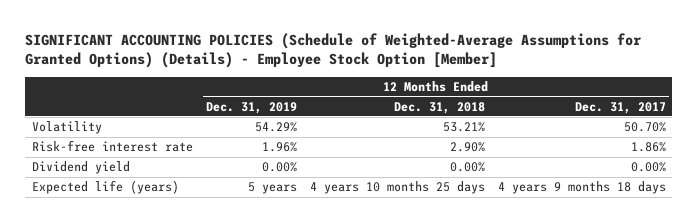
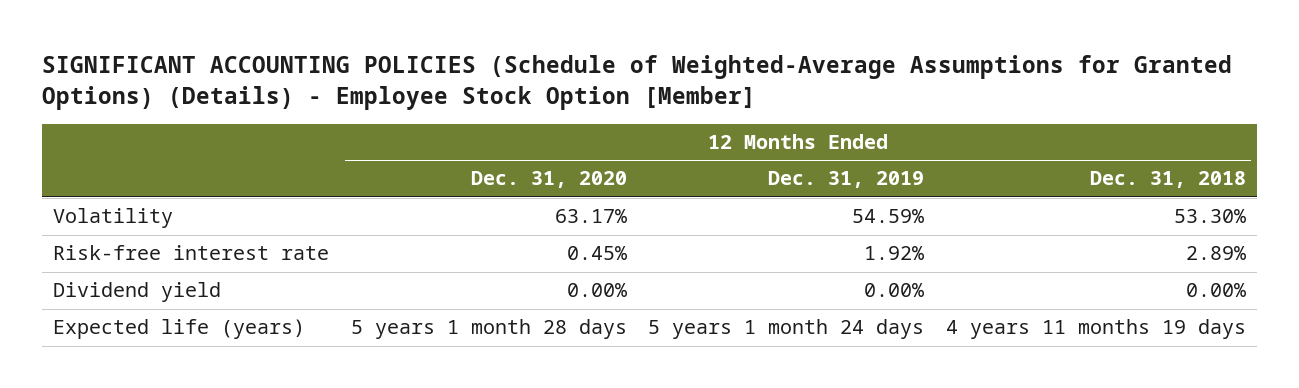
[574,101,666,114] Dec. 31, 2017 -> none
none -> [470,171,627,189] Dec. 31, 2020
[254,122,297,133] 54.29% -> [852,209,925,224] 54.59%
[442,122,485,133] 53.21% -> [1173,209,1246,224] 53.30%
[261,142,297,153] 1.96% -> [864,246,925,261] 1.92%
[449,142,485,153] 2.90% -> [1185,246,1246,261] 2.89%
[247,182,297,195] 5 years -> [648,319,925,340] 5 years 1 month 24 days
[309,181,485,195] 4 years 10 months 25 days -> [945,319,1246,340] 4 years 11 months 19 days

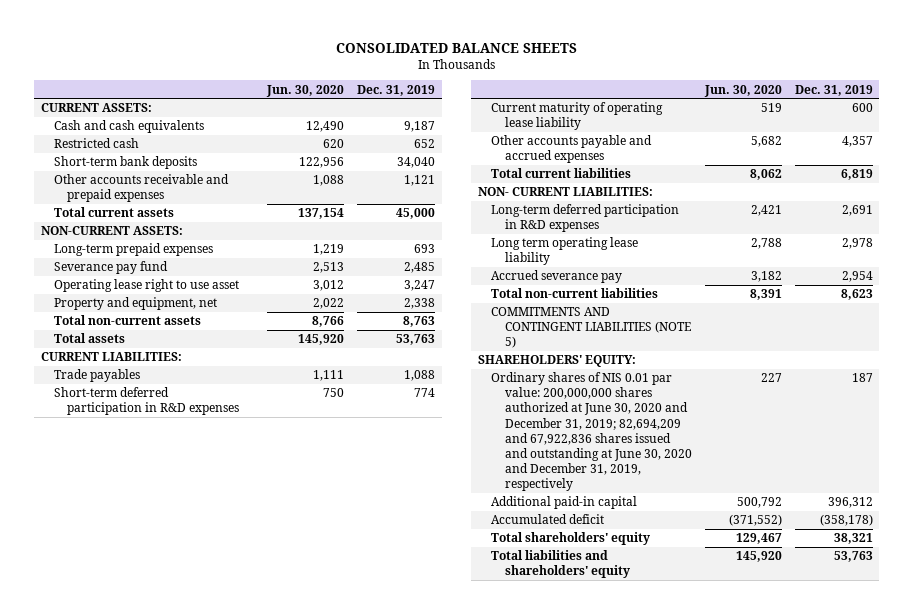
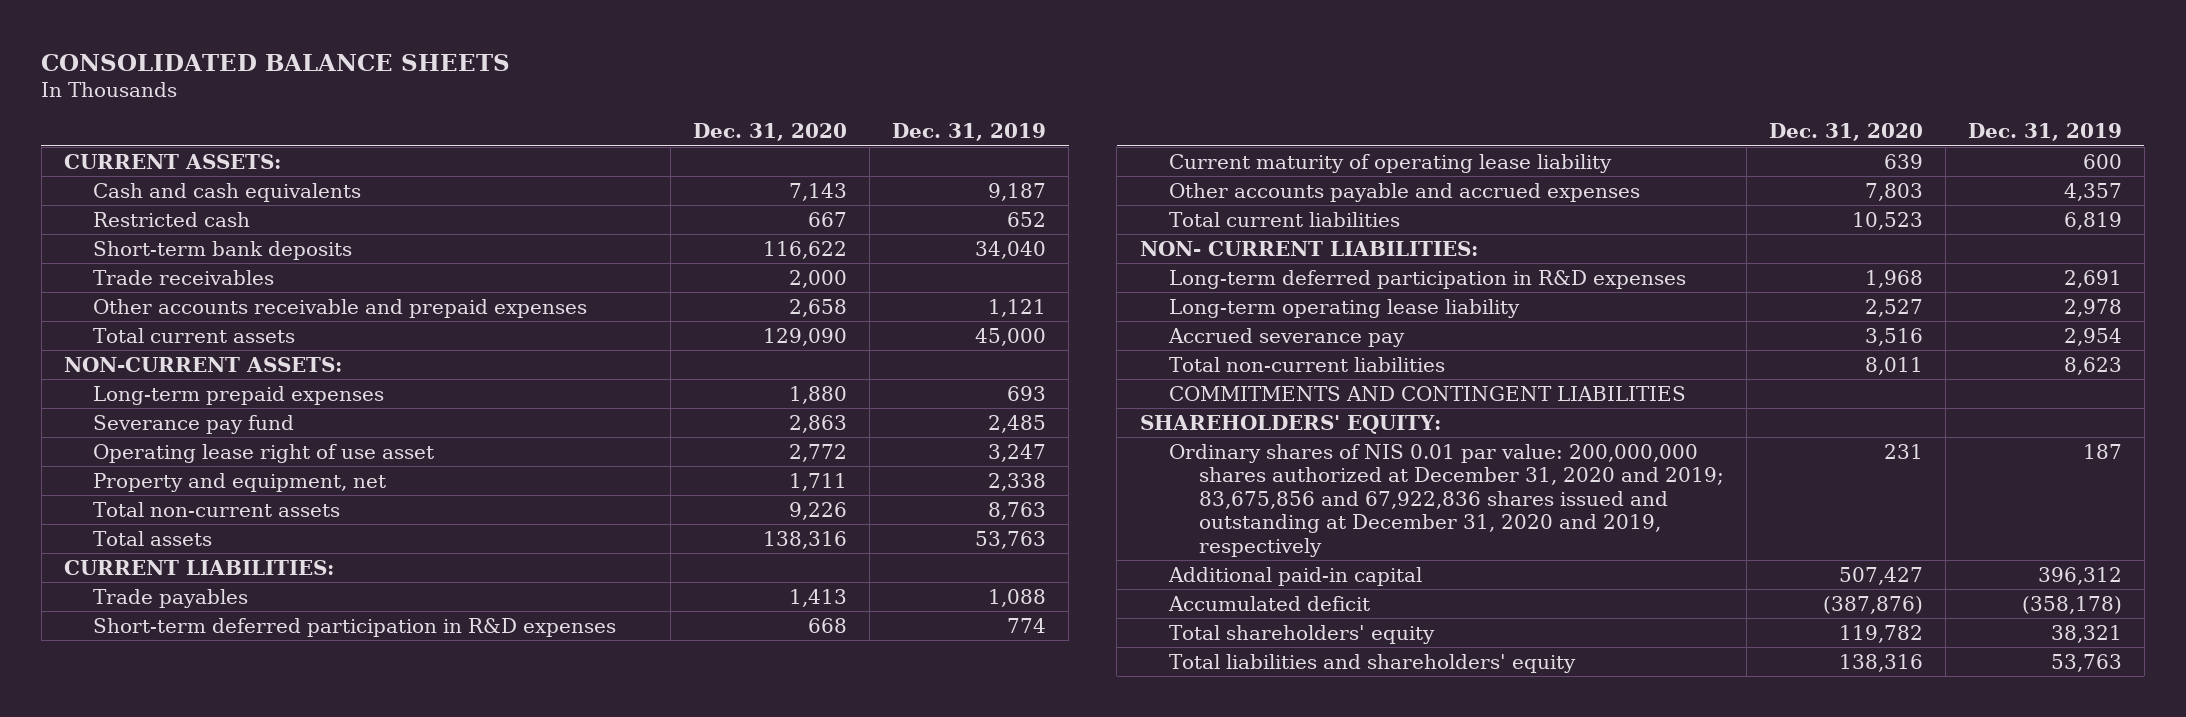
[266,84,345,97] Jun. 30, 2020 -> none
none -> [692,123,847,142] Dec. 31, 2020
none -> [93,269,275,285] Trade receivables
[54,279,240,293] Operating lease right to use asset -> [93,443,435,463] Operating lease right of use asset
[491,237,639,266] Long term operating lease liability -> [1169,298,1521,318] Long-term operating lease liability
[491,307,691,349] COMMITMENTS AND CONTINGENT LIABILITIES (NOTE 5) -> [1169,385,1687,401] COMMITMENTS AND CONTINGENT LIABILITIES
[491,372,692,491] Ordinary shares of NIS 0.01 par value: 200,000,000 shares authorized at June 30, 2020 and December 31, 2019; 82,694,209 and 67,922,836 shares issued and outstanding at June 30, 2020 and December 31, 2019, respectively -> [1169,443,1724,557] Ordinary shares of NIS 0.01 par value: 200,000,000 shares authorized at December 31, 2020 and 2019; 83,675,856 and 67,922,836 shares issued and outstanding at December 31, 2020 and 2019, respectively

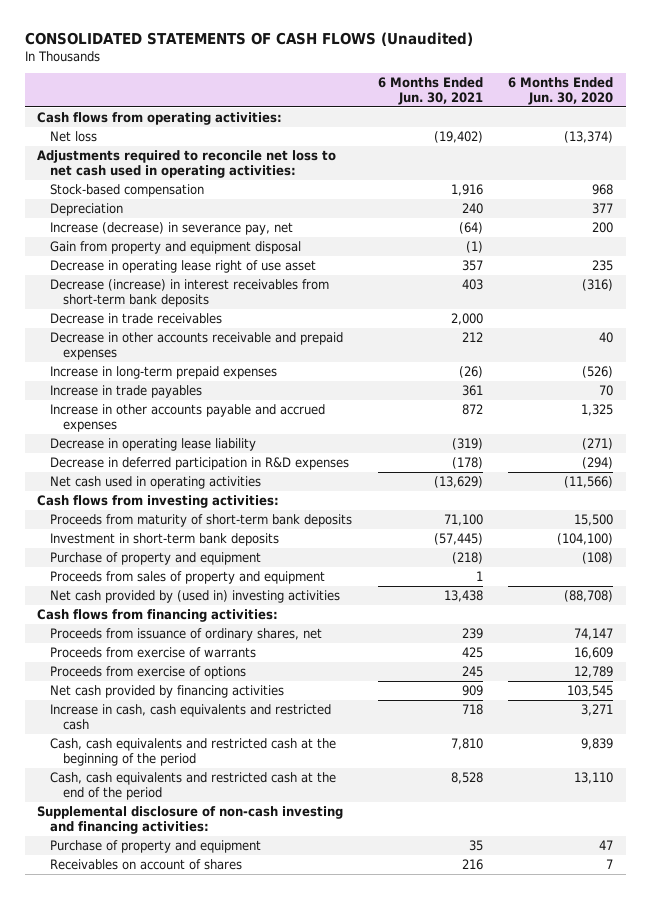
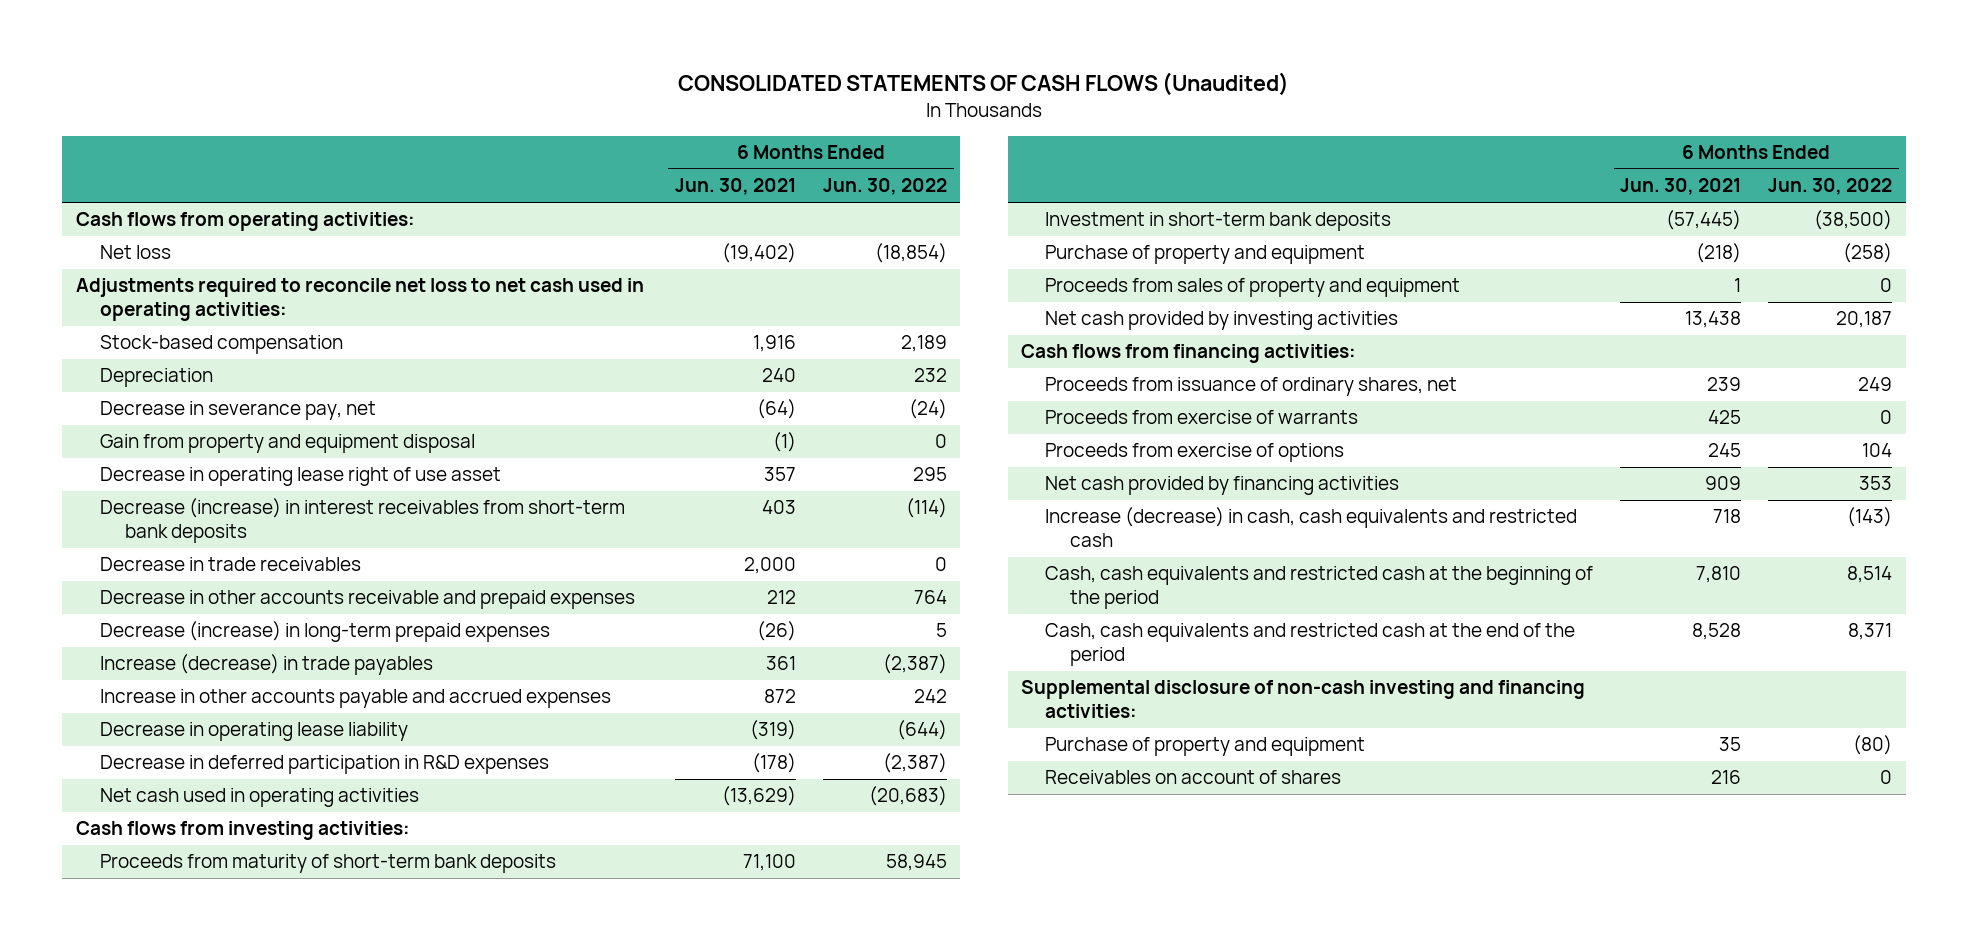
[508,77,614,106] 6 Months Ended Jun. 30, 2020 -> none
none -> [822,178,947,196] Jun. 30, 2022
[50,221,294,235] Increase (decrease) in severance pay, net -> [100,401,377,421] Decrease in severance pay, net
[50,365,278,379] Increase in long-term prepaid expenses -> [100,621,551,643] Decrease (increase) in long-term prepaid expenses
[50,384,203,398] Increase in trade payables -> [100,654,434,676] Increase (decrease) in trade payables
[50,589,341,603] Net cash provided by (used in) investing activities -> [1045,311,1399,331] Net cash provided by investing activities
[50,703,332,730] Increase in cash, cash equivalents and restricted cash -> [1045,507,1578,547] Increase (decrease) in cash, cash equivalents and restricted cash

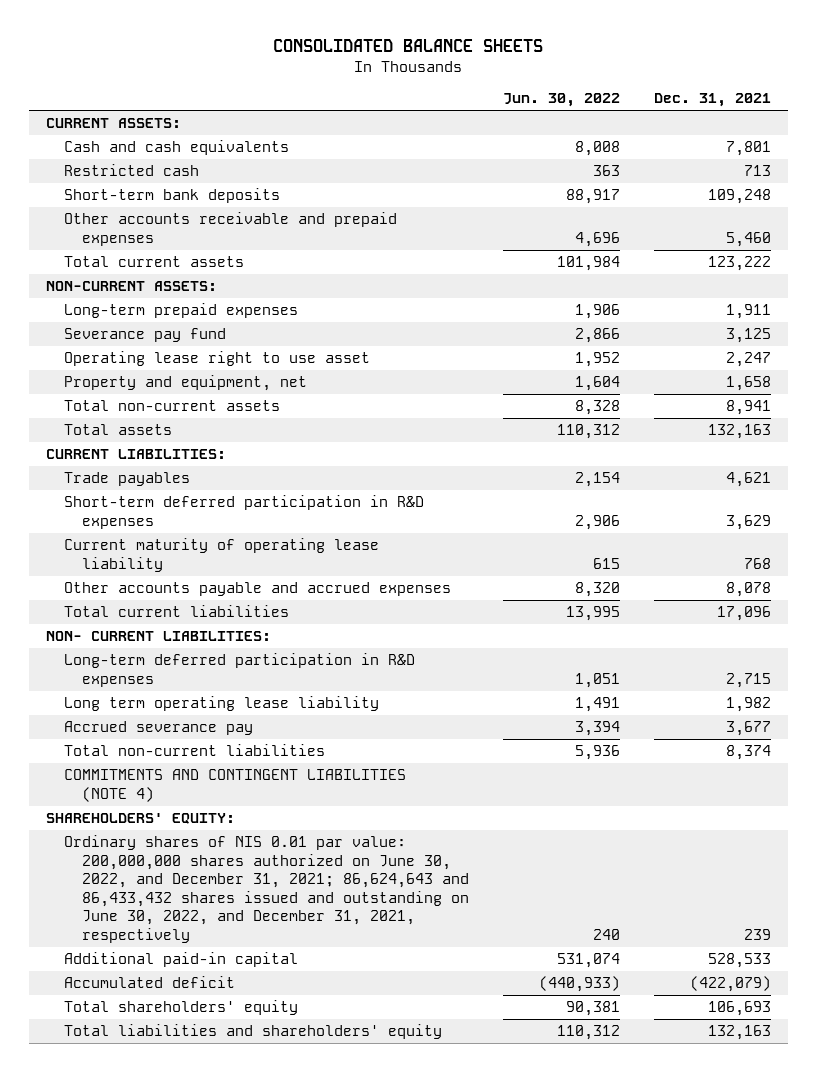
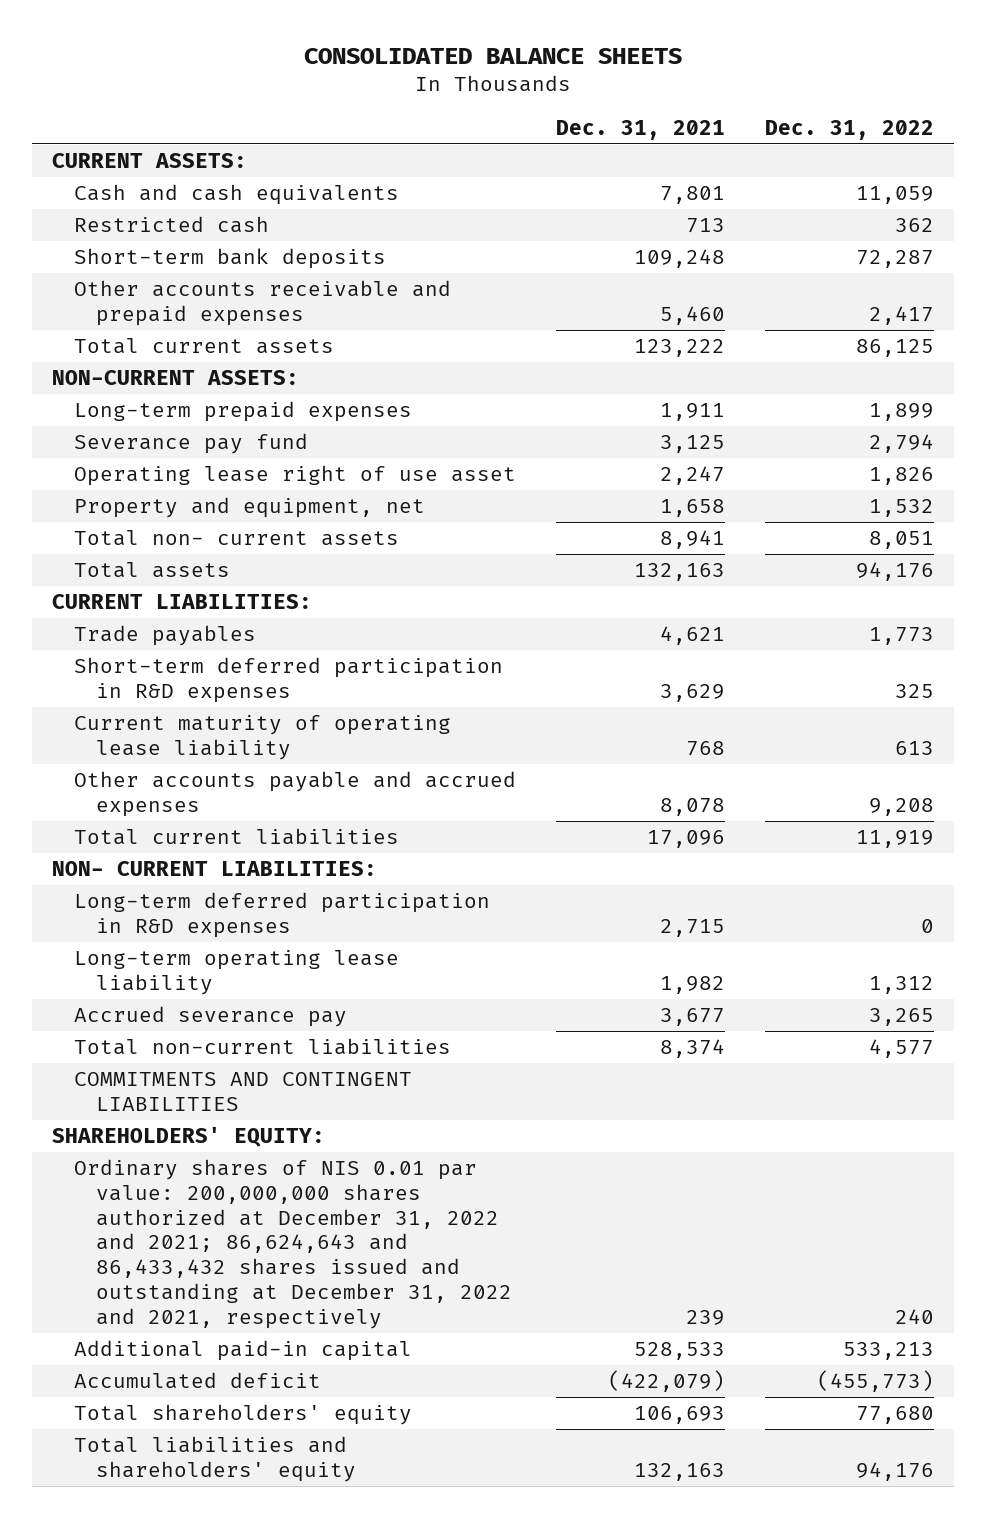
[502,93,620,108] Jun. 30, 2022 -> none
none -> [765,119,935,140] Dec. 31, 2022
[63,351,370,367] Operating lease right to use asset -> [74,465,517,487] Operating lease right of use asset
[63,400,280,412] Total non-current assets -> [74,530,400,547] Total non- current assets
[63,696,379,712] Long term operating lease liability -> [74,950,400,995] Long-term operating lease liability
[63,769,406,802] COMMITMENTS AND CONTINGENT LIABILITIES (NOTE 4) -> [74,1072,413,1111] COMMITMENTS AND CONTINGENT LIABILITIES
[63,835,469,943] Ordinary shares of NIS 0.01 par value: 200,000,000 shares authorized on June 30, 2022, and December 31, 2021; 86,624,643 and 86,433,432 shares issued and outstanding on June 30, 2022, and December 31, 2021, respectively -> [74,1159,512,1329] Ordinary shares of NIS 0.01 par value: 200,000,000 shares authorized at December 31, 2022 and 2021; 86,624,643 and 86,433,432 shares issued and outstanding at December 31, 2022 and 2021, respectively

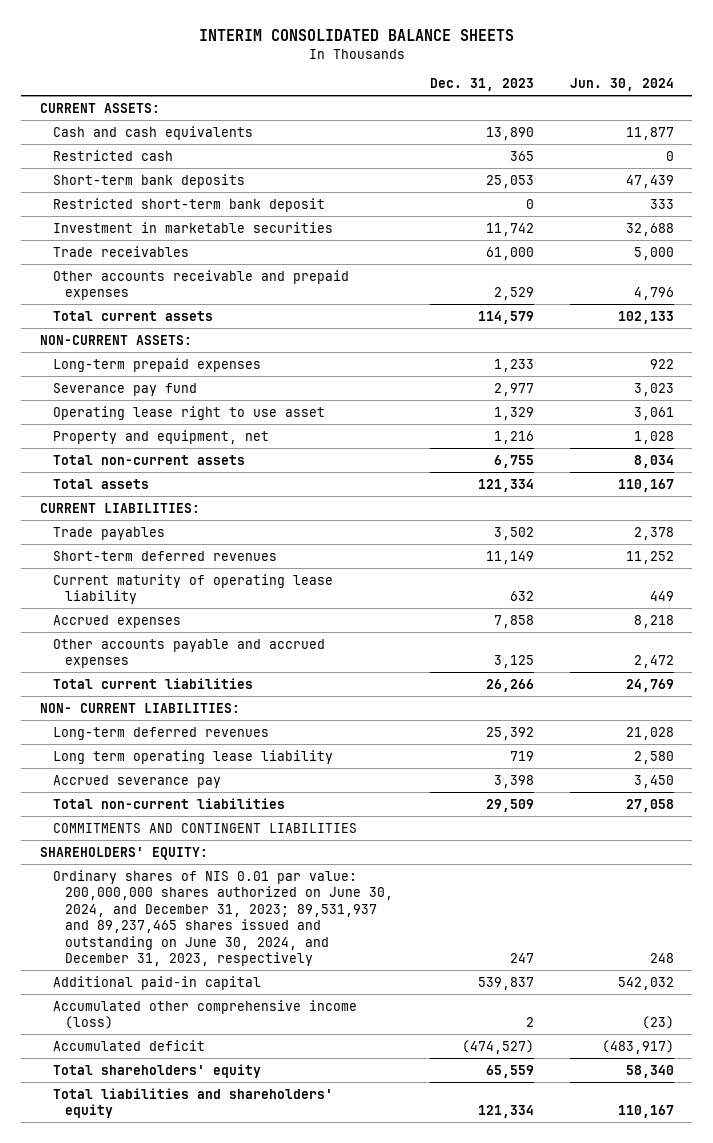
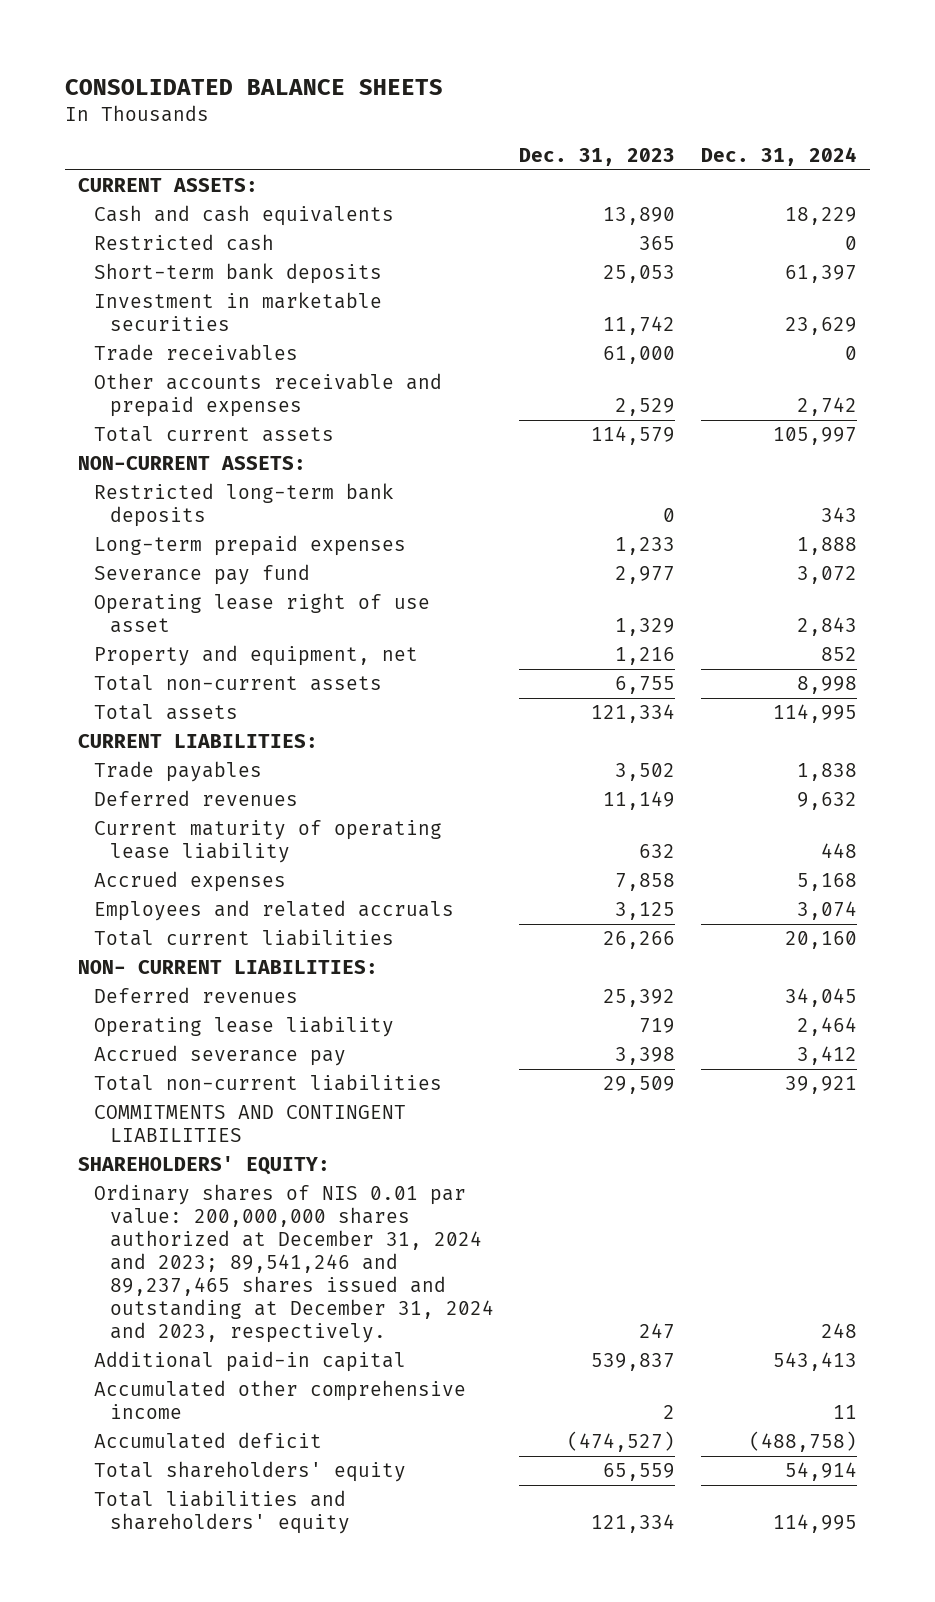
[198,29,514,42] INTERIM CONSOLIDATED BALANCE SHEETS -> [65,79,444,96] CONSOLIDATED BALANCE SHEETS
[569,78,674,92] Jun. 30, 2024 -> none
none -> [700,146,857,166] Dec. 31, 2024
[52,197,325,212] Restricted short-term bank deposit -> none
none -> [93,483,394,528] Restricted long-term bank deposits
[52,405,325,420] Operating lease right to use asset -> [93,593,430,634] Operating lease right of use asset
[52,550,277,561] Short-term deferred revenues -> [93,790,298,807] Deferred revenues
[52,638,325,669] Other accounts payable and accrued expenses -> [93,900,454,922] Employees and related accruals
[52,726,269,740] Long-term deferred revenues -> [93,987,298,1004] Deferred revenues
[52,749,333,764] Long term operating lease liability -> [93,1016,394,1038] Operating lease liability
[52,869,394,967] Ordinary shares of NIS 0.01 par value: 200,000,000 shares authorized on June 30, 2024, and December 31, 2023; 89,531,937 and 89,237,465 shares issued and outstanding on June 30, 2024, and December 31, 2023, respectively -> [93,1184,494,1343] Ordinary shares of NIS 0.01 par value: 200,000,000 shares authorized at December 31, 2024 and 2023; 89,541,246 and 89,237,465 shares issued and outstanding at December 31, 2024 and 2023, respectively.
[52,999,357,1030] Accumulated other comprehensive income (loss) -> [93,1380,466,1420] Accumulated other comprehensive income

